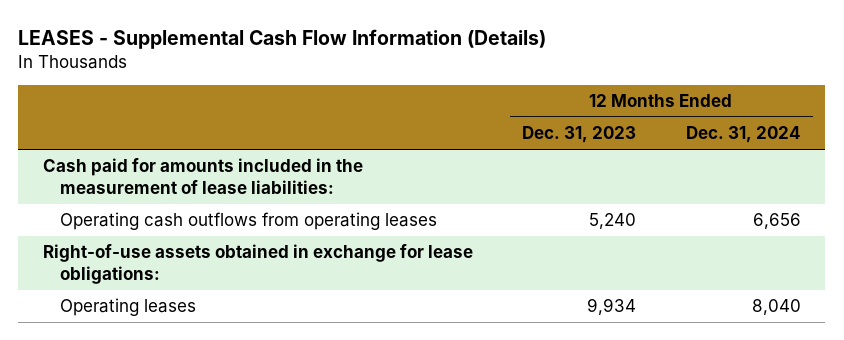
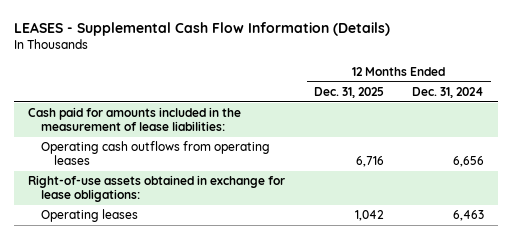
[522,126,637,144] Dec. 31, 2023 -> none
none -> [313,87,384,99] Dec. 31, 2025
[751,299,801,316] 8,040 -> [452,210,484,222] 6,463

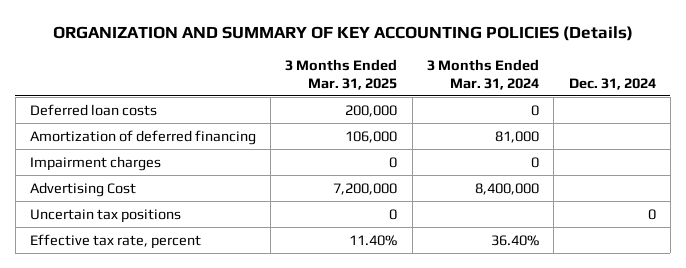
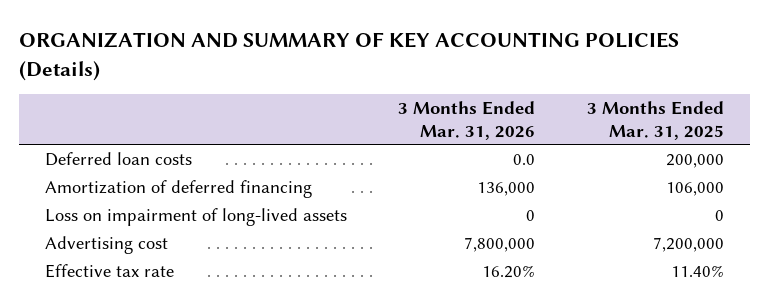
[427,59,540,90] 3 Months Ended Mar. 31, 2024 -> none
[568,77,656,90] Dec. 31, 2024 -> none
none -> [398,101,536,140] 3 Months Ended Mar. 31, 2026
[29,208,181,223] Uncertain tax positions -> none
[29,155,161,171] Impairment charges -> [44,207,347,226] Loss on impairment of long-lived assets
[29,181,136,197] Advertising Cost -> [44,235,168,254] Advertising cost
[29,233,201,249] Effective tax rate, percent -> [44,263,174,278] Effective tax rate

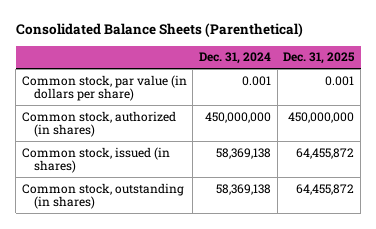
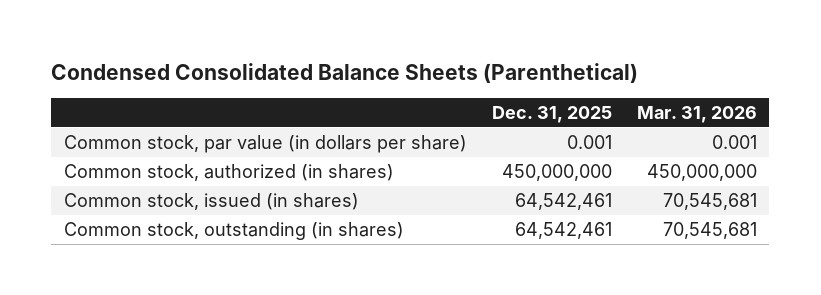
[15,23,303,38] Consolidated Balance Sheets (Parenthetical) -> [51,62,639,83] Condensed Consolidated Balance Sheets (Parenthetical)
[199,52,272,65] Dec. 31, 2024 -> none
none -> [636,106,757,124] Mar. 31, 2026
[296,147,355,159] 64,455,872 -> [514,193,612,211] 64,542,461
[296,183,355,195] 64,455,872 -> [514,222,612,240] 64,542,461

